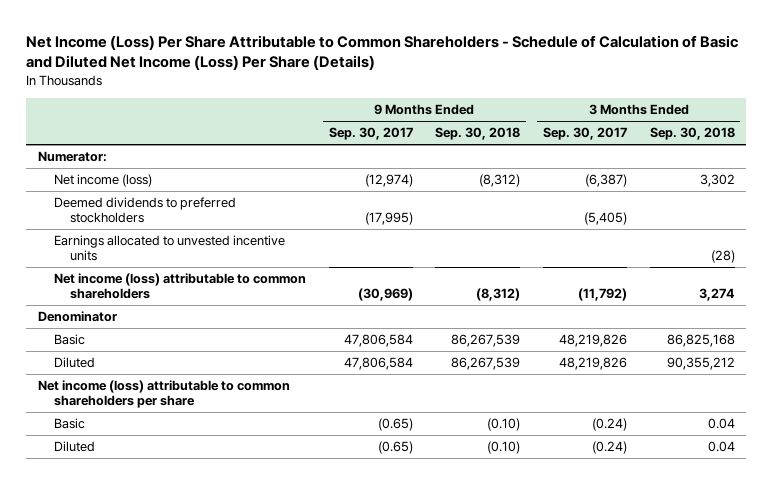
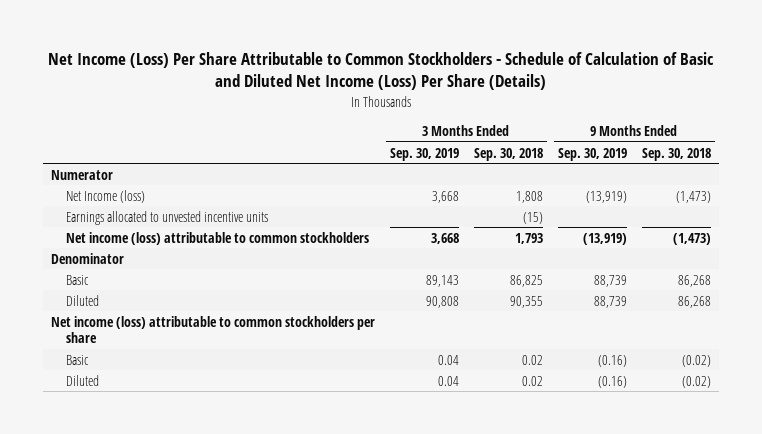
[26,34,739,71] Net Income (Loss) Per Share Attributable to Common Shareholders - Schedule of Calculation of Basic and Diluted Net Income (Loss) Per Share (Details) -> [47,52,714,91] Net Income (Loss) Per Share Attributable to Common Stockholders - Schedule of Calculation of Basic and Diluted Net Income (Loss) Per Share (Details)
[328,127,413,141] Sep. 30, 2017 -> none
[542,127,627,141] Sep. 30, 2017 -> none
none -> [389,147,459,161] Sep. 30, 2019
none -> [557,147,627,161] Sep. 30, 2019
[53,197,236,224] Deemed dividends to preferred stockholders -> none
[37,151,107,163] Numerator: -> [50,169,113,180] Numerator
[53,174,152,188] Net income (loss) -> [66,189,146,203] Net Income (loss)
[479,174,521,188] (8,312) -> [675,190,711,203] (1,473)
[699,174,735,188] 3,302 -> [515,190,543,203] 1,808
[710,250,735,264] (28) -> [522,211,543,224] (15)
[53,273,306,300] Net income (loss) attributable to common shareholders -> [66,231,370,245] Net income (loss) attributable to common stockholders
[476,288,521,302] (8,312) -> [672,232,711,245] (1,473)
[698,288,735,302] 3,274 -> [514,232,543,244] 1,793
[451,334,521,348] 86,267,539 -> [677,274,711,287] 86,268
[666,334,735,348] 86,825,168 -> [509,274,543,287] 86,825
[451,357,521,371] 86,267,539 -> [677,295,711,308] 86,268
[666,357,735,371] 90,355,212 -> [509,295,543,308] 90,355
[37,380,290,409] Net income (loss) attributable to common shareholders per share -> [50,315,375,344] Net income (loss) attributable to common stockholders per share
[487,418,521,432] (0.10) -> [681,354,711,367] (0.02)
[707,418,735,430] 0.04 -> [521,354,543,365] 0.02
[487,441,521,455] (0.10) -> [681,375,711,388] (0.02)
[707,441,735,453] 0.04 -> [521,375,543,386] 0.02

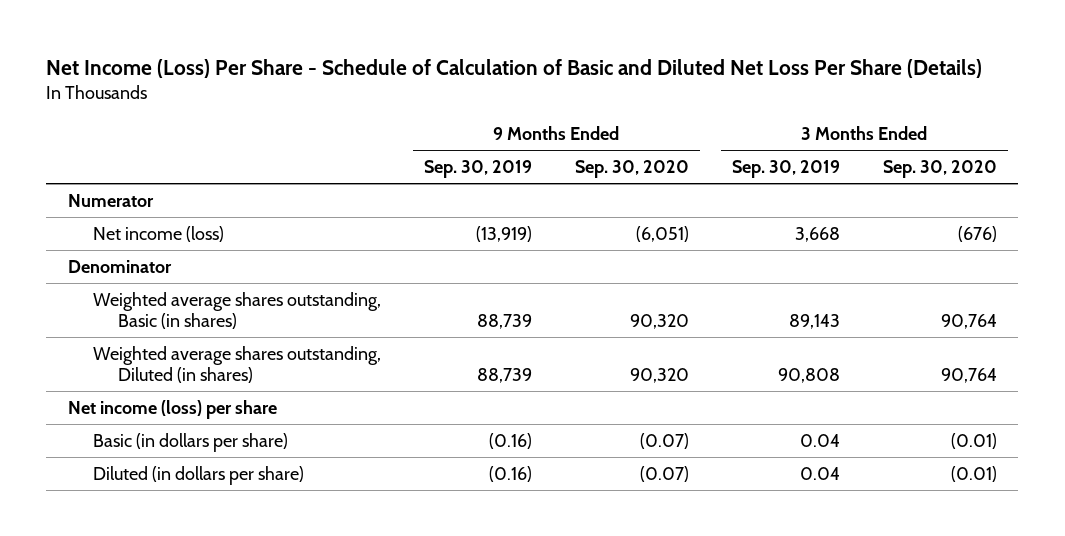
[47,52,714,91] Net Income (Loss) Per Share Attributable to Common Stockholders - Schedule of Calculation of Basic and Diluted Net Income (Loss) Per Share (Details) -> [46,58,983,78] Net Income (Loss) Per Share - Schedule of Calculation of Basic and Diluted Net Loss Per Share (Details)
[473,147,543,161] Sep. 30, 2018 -> none
[641,147,711,161] Sep. 30, 2018 -> none
none -> [574,160,689,179] Sep. 30, 2020
none -> [882,160,997,179] Sep. 30, 2020
[66,210,269,225] Earnings allocated to unvested incentive units -> none
[66,231,370,245] Net income (loss) attributable to common stockholders -> none
[66,189,146,203] Net Income (loss) -> [92,225,224,242] Net income (loss)
[66,274,90,285] Basic -> [92,291,381,329] Weighted average shares outstanding, Basic (in shares)
[66,294,100,306] Diluted -> [92,345,381,383] Weighted average shares outstanding, Diluted (in shares)
[50,315,375,344] Net income (loss) attributable to common stockholders per share -> [67,399,277,419] Net income (loss) per share
[66,354,90,365] Basic -> [92,432,288,452] Basic (in dollars per share)
[66,374,100,386] Diluted -> [92,465,304,485] Diluted (in dollars per share)

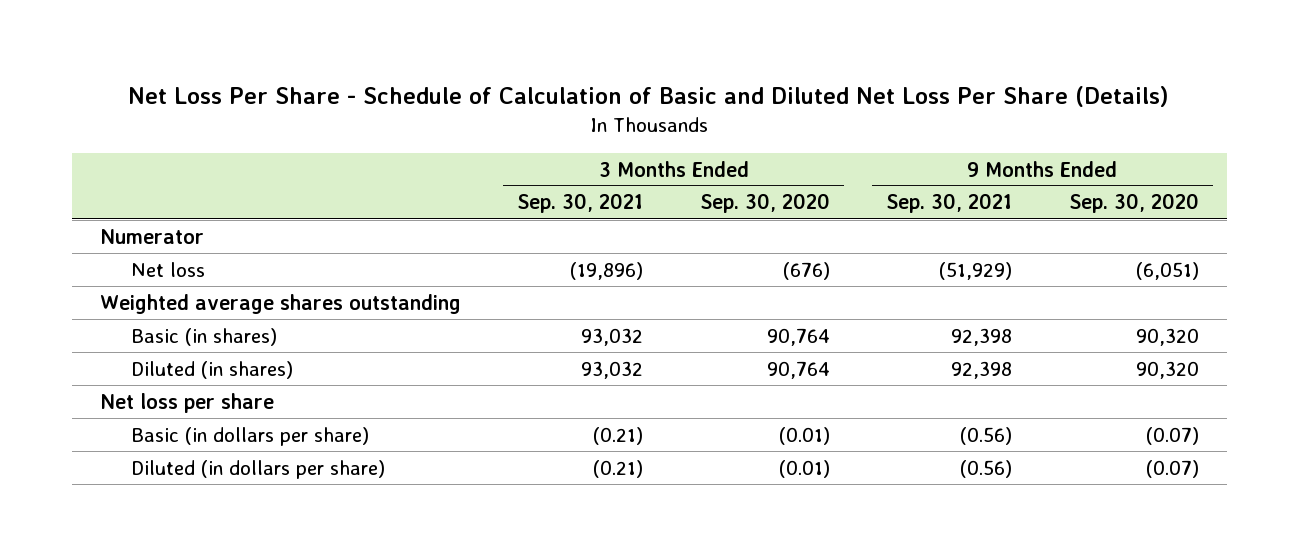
[46,58,983,78] Net Income (Loss) Per Share - Schedule of Calculation of Basic and Diluted Net Loss Per Share (Details) -> [128,86,1170,108] Net Loss Per Share - Schedule of Calculation of Basic and Diluted Net Loss Per Share (Details)
[423,160,532,179] Sep. 30, 2019 -> none
[731,160,840,179] Sep. 30, 2019 -> none
none -> [517,193,644,214] Sep. 30, 2021
none -> [886,193,1013,214] Sep. 30, 2021
[67,259,172,273] Denominator -> none
[92,225,224,242] Net income (loss) -> [130,261,205,277] Net loss
none -> [100,293,462,314] Weighted average shares outstanding
[92,291,381,329] Weighted average shares outstanding, Basic (in shares) -> [130,327,277,346] Basic (in shares)
[92,345,381,383] Weighted average shares outstanding, Diluted (in shares) -> [130,360,293,379] Diluted (in shares)
[67,399,277,419] Net income (loss) per share -> [100,392,275,413] Net loss per share

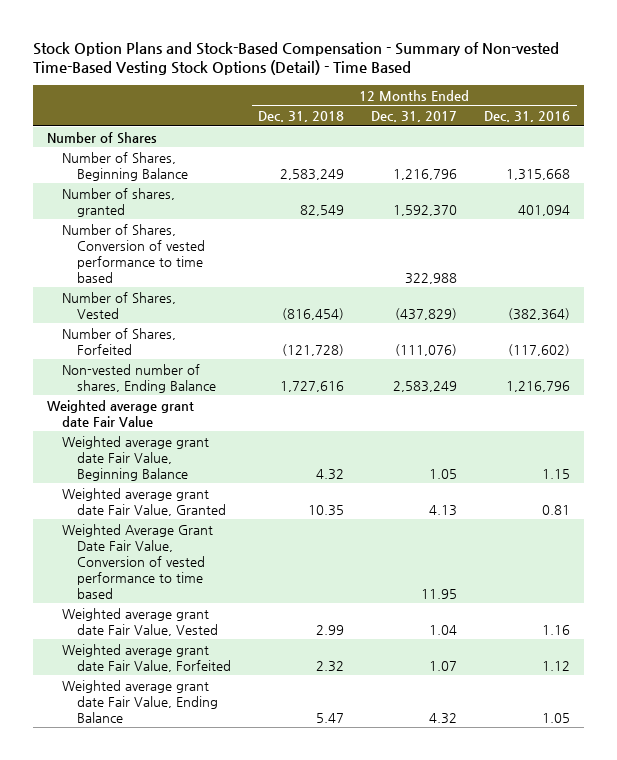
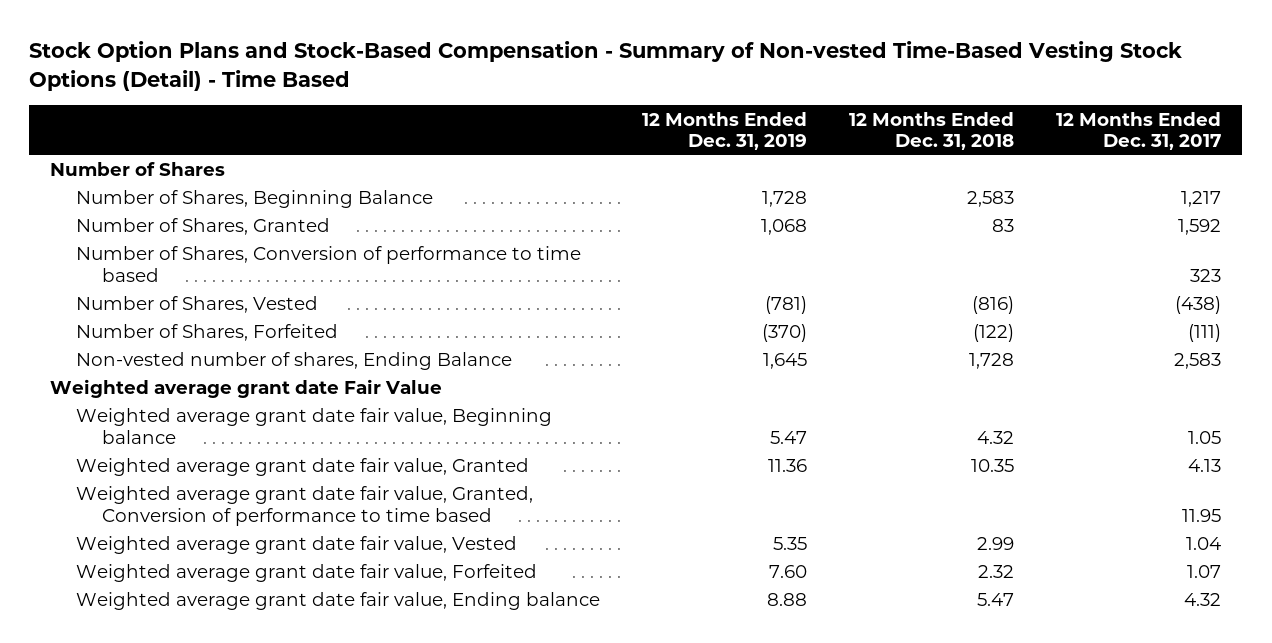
[484,111,571,123] Dec. 31, 2016 -> none
none -> [642,111,808,151] 12 Months Ended Dec. 31, 2019
[280,168,345,180] 2,583,249 -> [967,191,1015,208] 2,583
[393,168,458,180] 1,216,796 -> [1181,191,1222,208] 1,217
[61,187,175,217] Number of shares, granted -> [76,218,331,236] Number of Shares, Granted
[300,204,345,216] 82,549 -> [992,219,1015,233] 83
[393,204,458,216] 1,592,370 -> [1178,219,1222,236] 1,592
[61,223,206,283] Number of Shares, Conversion of vested performance to time based -> [76,246,582,283] Number of Shares, Conversion of performance to time based
[405,272,458,284] 322,988 -> [1190,269,1222,283] 323
[282,307,345,320] (816,454) -> [972,296,1015,315] (816)
[395,307,458,320] (437,829) -> [1175,296,1222,315] (438)
[282,343,345,356] (121,728) -> [973,324,1015,343] (122)
[395,343,458,356] (111,076) -> [1188,324,1222,343] (111)
[280,380,345,392] 1,727,616 -> [969,353,1015,370] 1,728
[393,380,458,392] 2,583,249 -> [1174,353,1222,370] 2,583
[61,435,209,481] Weighted average grant date Fair Value, Beginning Balance -> [76,408,553,445] Weighted average grant date fair value, Beginning balance
[61,487,227,516] Weighted average grant date Fair Value, Granted -> [76,458,530,477] Weighted average grant date fair value, Granted
[61,523,213,599] Weighted Average Grant Date Fair Value, Conversion of vested performance to time based -> [76,486,534,527] Weighted average grant date fair value, Granted, Conversion of performance to time based
[61,607,219,636] Weighted average grant date Fair Value, Vested -> [76,536,518,555] Weighted average grant date fair value, Vested
[61,643,232,672] Weighted average grant date Fair Value, Forfeited -> [76,564,538,583] Weighted average grant date fair value, Forfeited
[61,679,219,723] Weighted average grant date Fair Value, Ending Balance -> [76,592,601,611] Weighted average grant date fair value, Ending balance

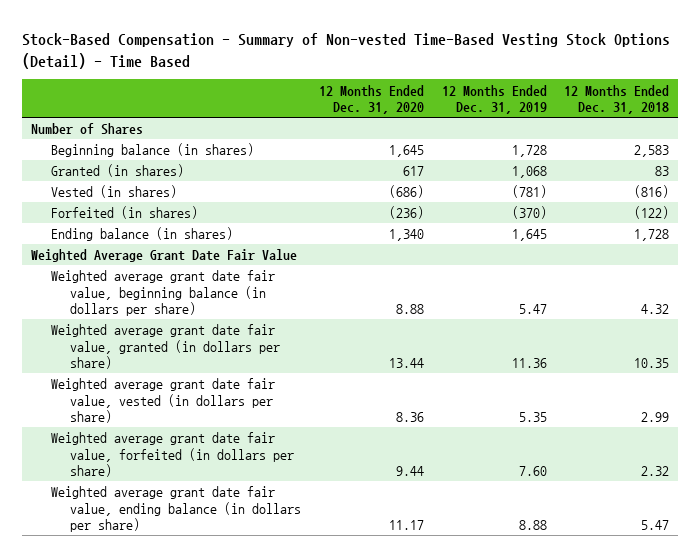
[29,41,1183,91] Stock Option Plans and Stock-Based Compensation - Summary of Non-vested Time-Based Vesting Stock Options (Detail) - Time Based -> [22,32,671,69] Stock-Based Compensation - Summary of Non-vested Time-Based Vesting Stock Options (Detail) - Time Based
[1056,111,1222,151] 12 Months Ended Dec. 31, 2017 -> none
none -> [319,84,425,114] 12 Months Ended Dec. 31, 2020
[76,246,582,283] Number of Shares, Conversion of performance to time based -> none
[76,486,534,527] Weighted average grant date fair value, Granted, Conversion of performance to time based -> none
[76,190,434,209] Number of Shares, Beginning Balance -> [50,143,254,158] Beginning balance (in shares)
[76,218,331,236] Number of Shares, Granted -> [50,164,184,178] Granted (in shares)
[76,296,319,314] Number of Shares, Vested -> [50,185,177,199] Vested (in shares)
[76,324,339,342] Number of Shares, Forfeited -> [50,206,198,220] Forfeited (in shares)
[76,352,513,371] Non-vested number of shares, Ending Balance -> [50,227,233,242] Ending balance (in shares)
[50,379,443,399] Weighted average grant date Fair Value -> [30,249,297,263] Weighted Average Grant Date Fair Value
[76,408,553,445] Weighted average grant date fair value, Beginning balance -> [50,270,275,316] Weighted average grant date fair value, beginning balance (in dollars per share)
[76,458,530,477] Weighted average grant date fair value, Granted -> [50,324,281,369] Weighted average grant date fair value, granted (in dollars per share)
[76,536,518,555] Weighted average grant date fair value, Vested -> [50,378,275,423] Weighted average grant date fair value, vested (in dollars per share)
[76,564,538,583] Weighted average grant date fair value, Forfeited -> [50,432,295,477] Weighted average grant date fair value, forfeited (in dollars per share)
[76,592,601,611] Weighted average grant date fair value, Ending balance -> [50,486,302,532] Weighted average grant date fair value, ending balance (in dollars per share)

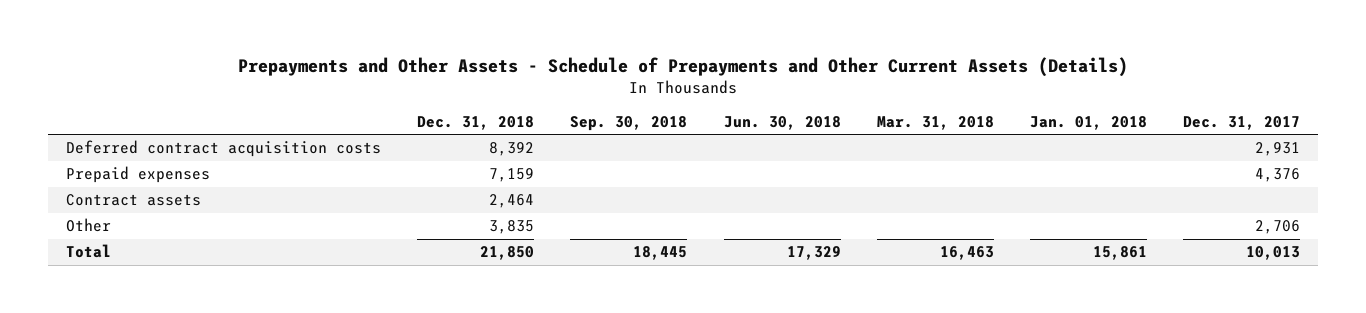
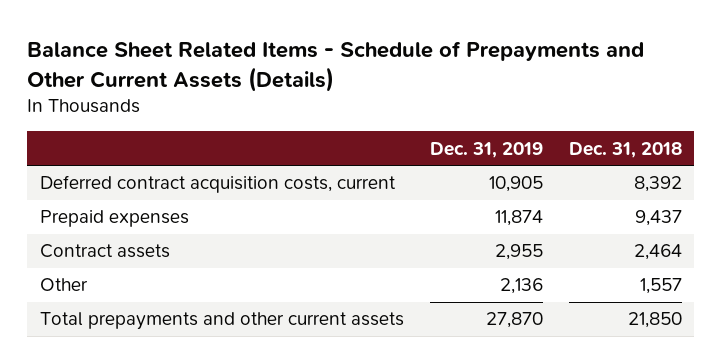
[238,57,1129,78] Prepayments and Other Assets - Schedule of Prepayments and Other Current Assets (Details) -> [27,40,645,92] Balance Sheet Related Items - Schedule of Prepayments and Other Current Assets (Details)
[570,115,688,131] Sep. 30, 2018 -> none
[723,115,841,130] Jun. 30, 2018 -> none
[876,115,994,130] Mar. 31, 2018 -> none
[1030,115,1148,130] Jan. 01, 2018 -> none
[1183,115,1301,130] Dec. 31, 2017 -> none
none -> [429,141,543,158] Dec. 31, 2019
[66,140,382,158] Deferred contract acquisition costs -> [40,175,397,194] Deferred contract acquisition costs, current
[489,168,535,183] 7,159 -> [634,210,682,227] 9,437
[489,220,535,235] 3,835 -> [639,278,682,295] 1,557
[66,244,112,259] Total -> [40,312,405,331] Total prepayments and other current assets

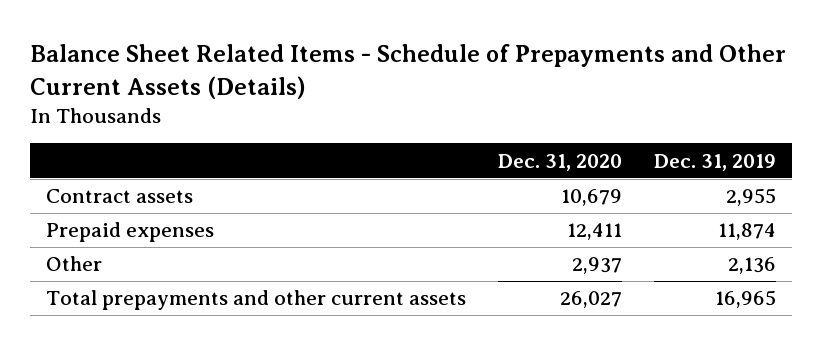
[568,141,682,158] Dec. 31, 2018 -> none
none -> [497,153,622,171] Dec. 31, 2020
[40,175,397,194] Deferred contract acquisition costs, current -> none
[40,210,190,228] Prepaid expenses -> [46,222,215,243] Prepaid expenses
[485,312,543,329] 27,870 -> [714,290,776,309] 16,965

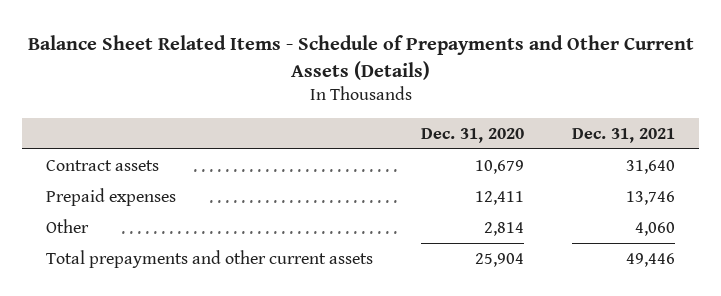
[653,153,776,171] Dec. 31, 2019 -> none
none -> [572,127,676,143] Dec. 31, 2021
[571,257,622,275] 2,937 -> [484,221,525,236] 2,814
[559,291,622,309] 26,027 -> [475,252,525,267] 25,904

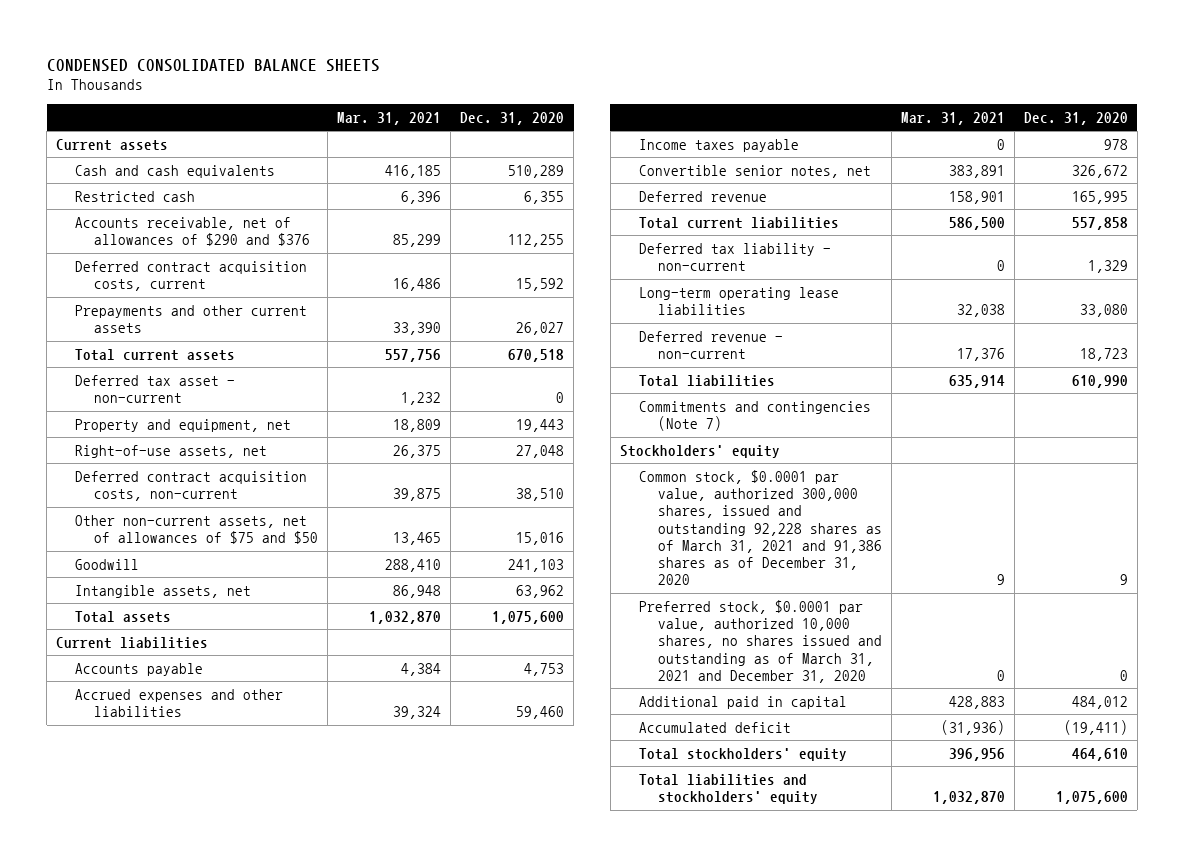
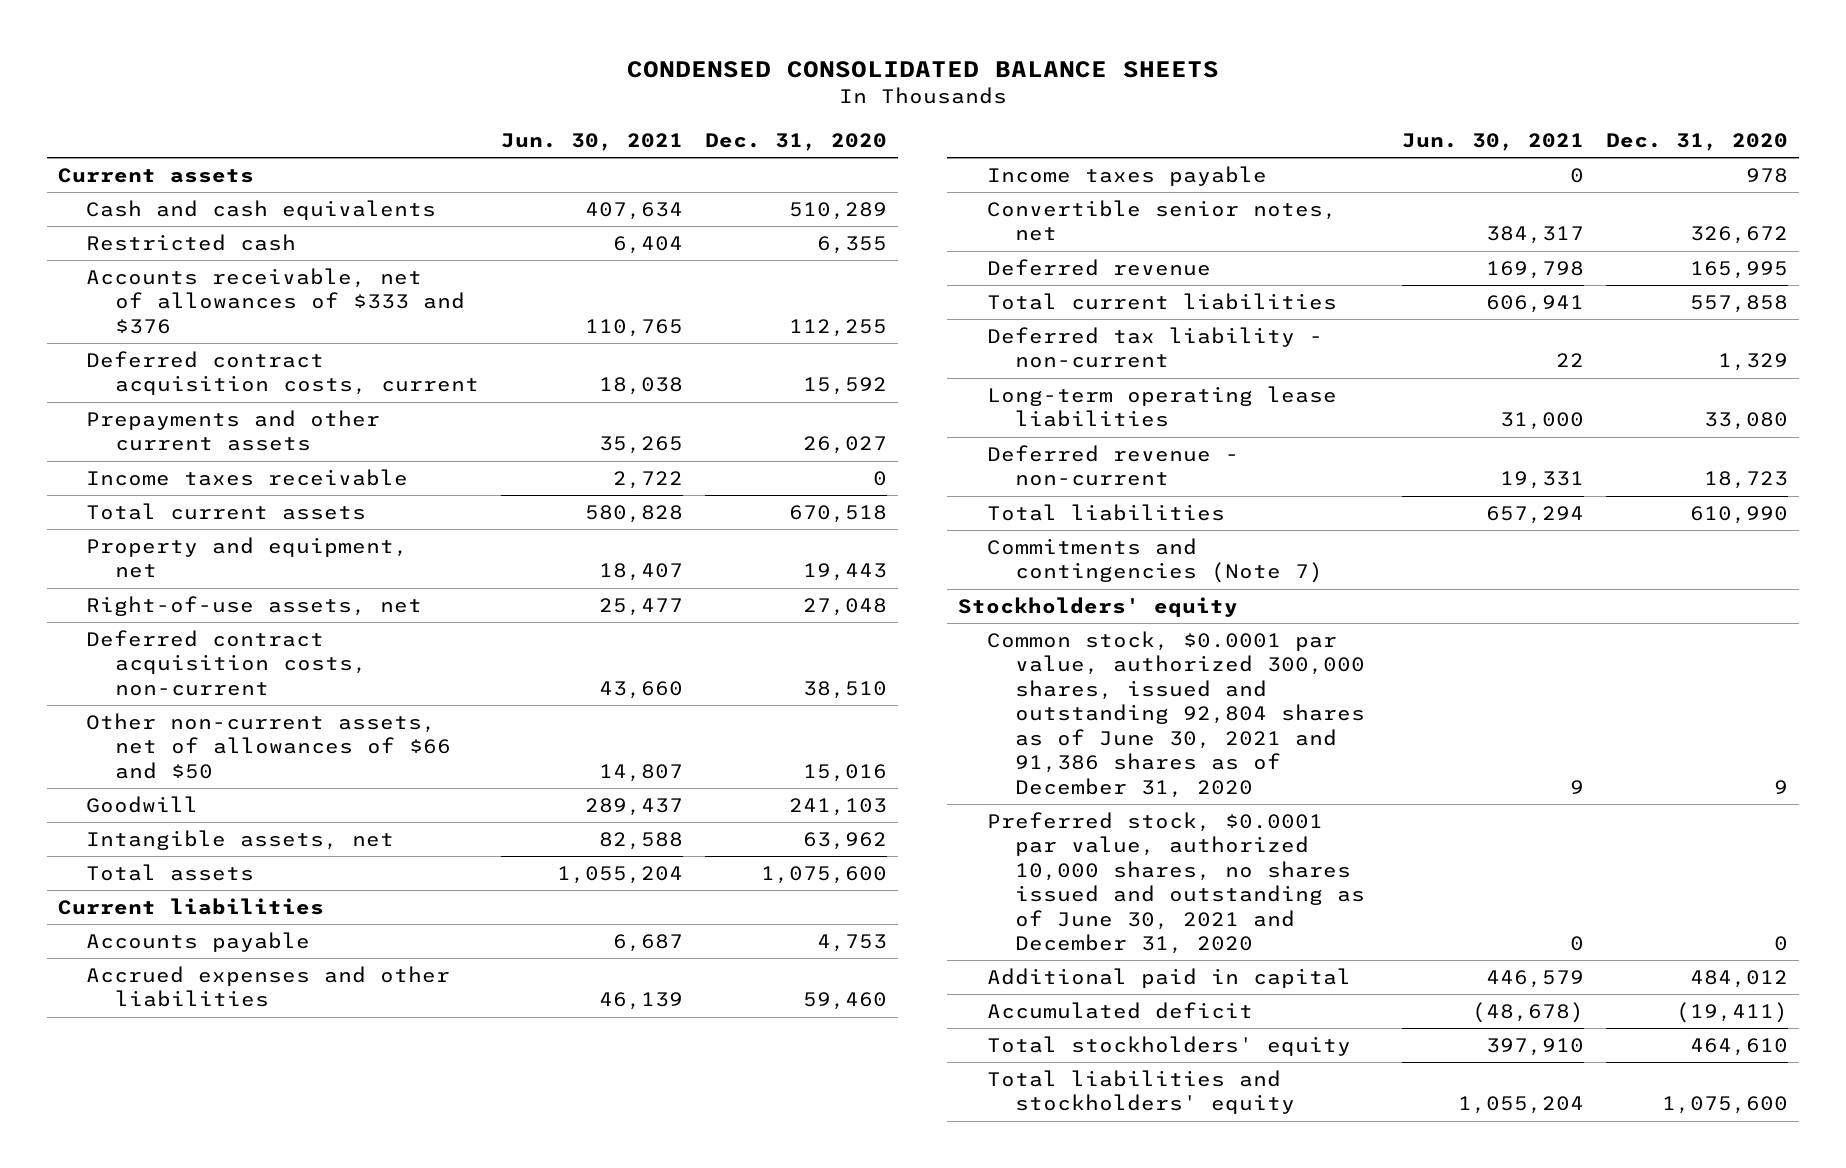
[337,111,442,125] Mar. 31, 2021 -> none
none -> [500,132,683,151] Jun. 30, 2021
[75,216,311,247] Accounts receivable, net of allowances of $290 and $376 -> [86,267,465,334] Accounts receivable, net of allowances of $333 and $376
none -> [86,468,409,486] Income taxes receivable
[75,374,236,404] Deferred tax asset - non-current -> none
[75,514,319,545] Other non-current assets, net of allowances of $75 and $50 -> [86,712,451,779] Other non-current assets, net of allowances of $66 and $50
[638,469,882,586] Common stock, $0.0001 par value, authorized 300,000 shares, issued and outstanding 92,228 shares as of March 31, 2021 and 91,386 shares as of December 31, 2020 -> [986,630,1366,798] Common stock, $0.0001 par value, authorized 300,000 shares, issued and outstanding 92,804 shares as of June 30, 2021 and 91,386 shares as of December 31, 2020
[638,599,882,683] Preferred stock, $0.0001 par value, authorized 10,000 shares, no shares issued and outstanding as of March 31, 2021 and December 31, 2020 -> [986,811,1366,955] Preferred stock, $0.0001 par value, authorized 10,000 shares, no shares issued and outstanding as of June 30, 2021 and December 31, 2020

